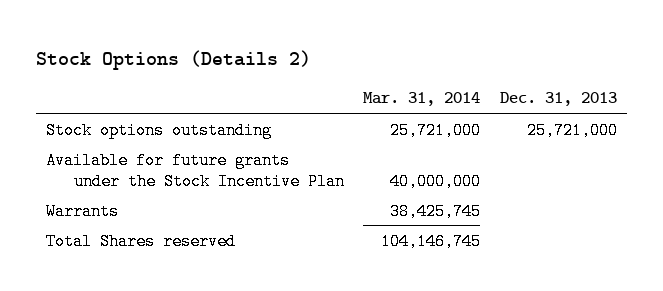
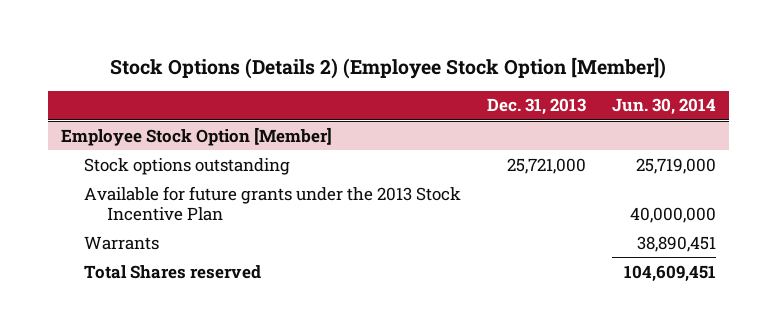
[36,49,312,70] Stock Options (Details 2) -> [110,57,667,80] Stock Options (Details 2) (Employee Stock Option [Member])
[363,92,481,107] Mar. 31, 2014 -> none
none -> [611,98,716,116] Jun. 30, 2014
none -> [60,126,332,146] Employee Stock Option [Member]
[46,151,345,190] Available for future grants under the Stock Incentive Plan -> [84,185,462,221] Available for future grants under the 2013 Stock Incentive Plan

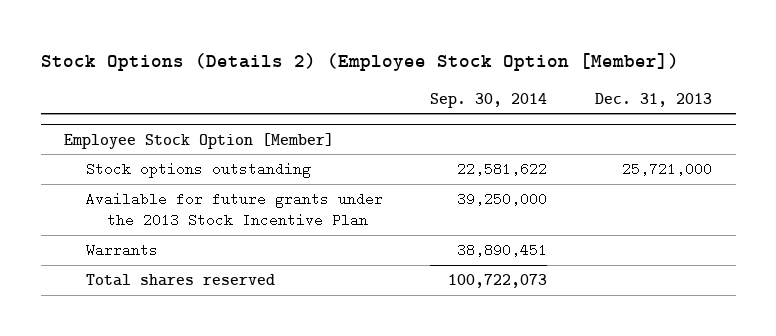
[611,98,716,116] Jun. 30, 2014 -> none
none -> [430,92,548,108] Sep. 30, 2014
[84,264,262,279] Total Shares reserved -> [85,274,275,287] Total shares reserved

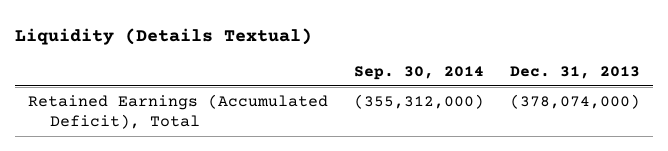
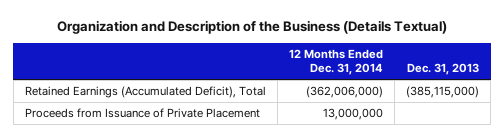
[15,27,313,45] Liquidity (Details Textual) -> [56,20,447,35] Organization and Description of the Business (Details Textual)
[354,66,485,81] Sep. 30, 2014 -> none
none -> [288,48,383,76] 12 Months Ended Dec. 31, 2014
[509,94,640,110] (378,074,000) -> [406,86,480,99] (385,115,000)
none -> [24,108,260,119] Proceeds from Issuance of Private Placement

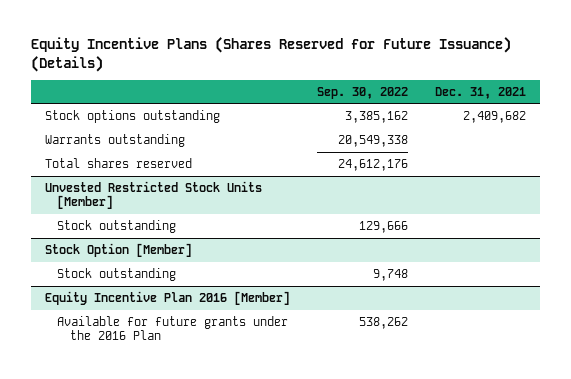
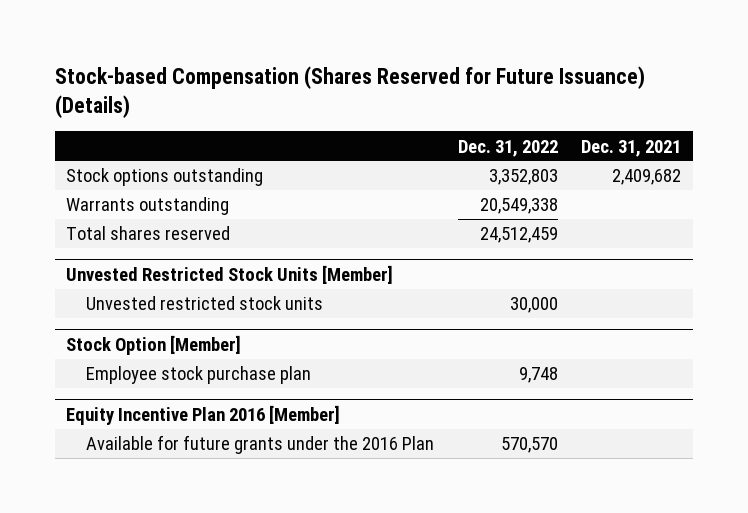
[30,37,511,72] Equity Incentive Plans (Shares Reserved for Future Issuance) (Details) -> [54,65,645,118] Stock-based Compensation (Shares Reserved for Future Issuance) (Details)
[316,86,408,99] Sep. 30, 2022 -> none
none -> [457,139,558,157] Dec. 31, 2022
[57,219,177,233] Stock outstanding -> [86,296,324,311] Unvested restricted stock units
[57,267,177,281] Stock outstanding -> none
none -> [86,366,312,385] Employee stock purchase plan

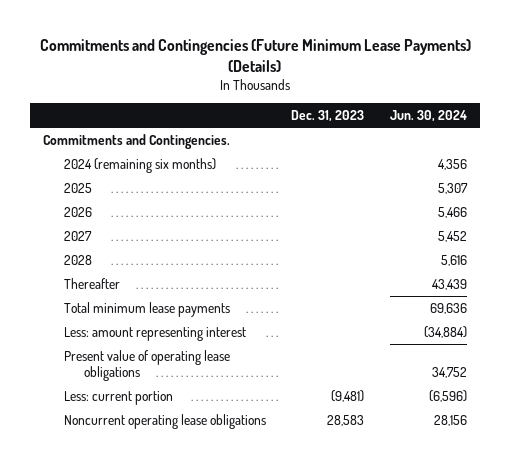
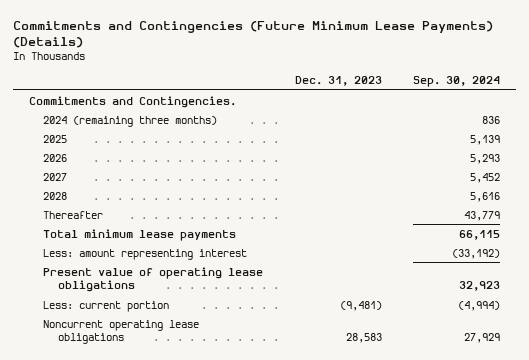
[389,110,467,123] Jun. 30, 2024 -> none
none -> [413,76,501,88] Sep. 30, 2024
[63,157,216,173] 2024 (remaining six months) -> [43,115,218,127] 2024 (remaining three months)

